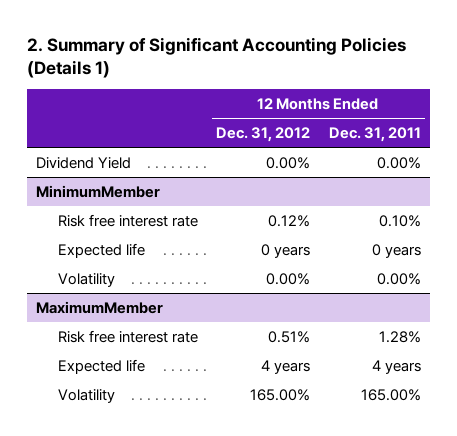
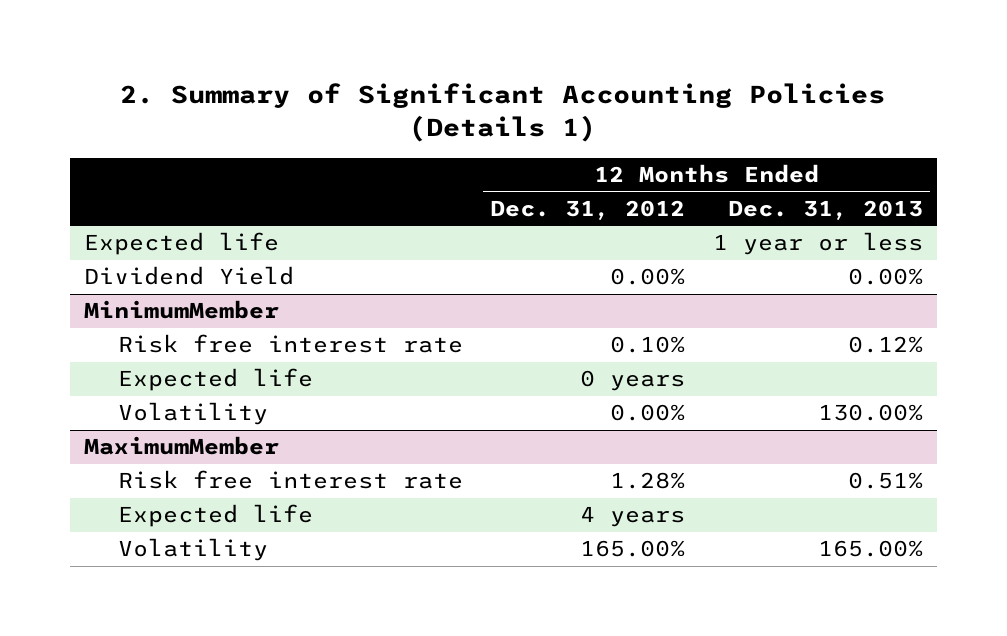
[328,126,421,142] Dec. 31, 2011 -> none
none -> [727,199,923,220] Dec. 31, 2013
none -> [83,232,279,256] Expected life
[268,214,311,227] 0.12% -> [610,336,686,354] 0.10%
[268,330,311,343] 0.51% -> [610,472,686,490] 1.28%

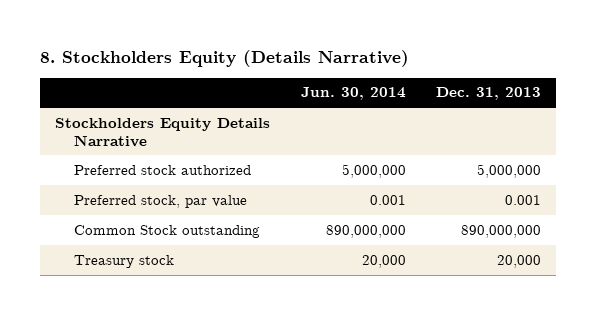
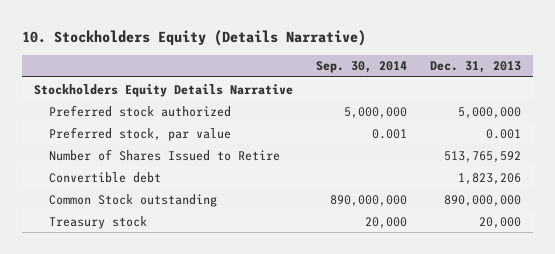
[39,49,409,67] 8. Stockholders Equity (Details Narrative) -> [22,29,367,46] 10. Stockholders Equity (Details Narrative)
[300,87,406,101] Jun. 30, 2014 -> none
none -> [315,61,407,74] Sep. 30, 2014
none -> [49,148,281,161] Number of Shares Issued to Retire
none -> [49,171,162,183] Convertible debt

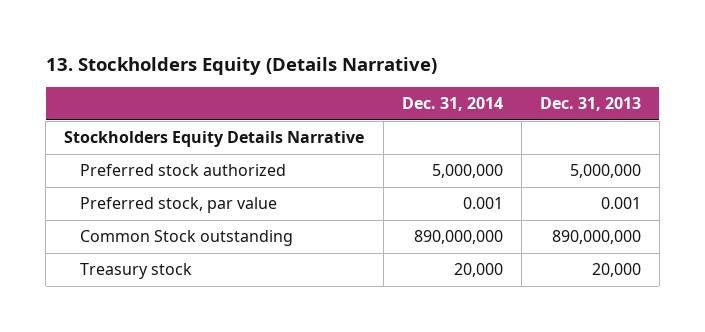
[22,29,367,46] 10. Stockholders Equity (Details Narrative) -> [45,56,437,75] 13. Stockholders Equity (Details Narrative)
[315,61,407,74] Sep. 30, 2014 -> none
none -> [401,97,503,112] Dec. 31, 2014
[49,148,281,161] Number of Shares Issued to Retire -> none
[49,171,162,183] Convertible debt -> none

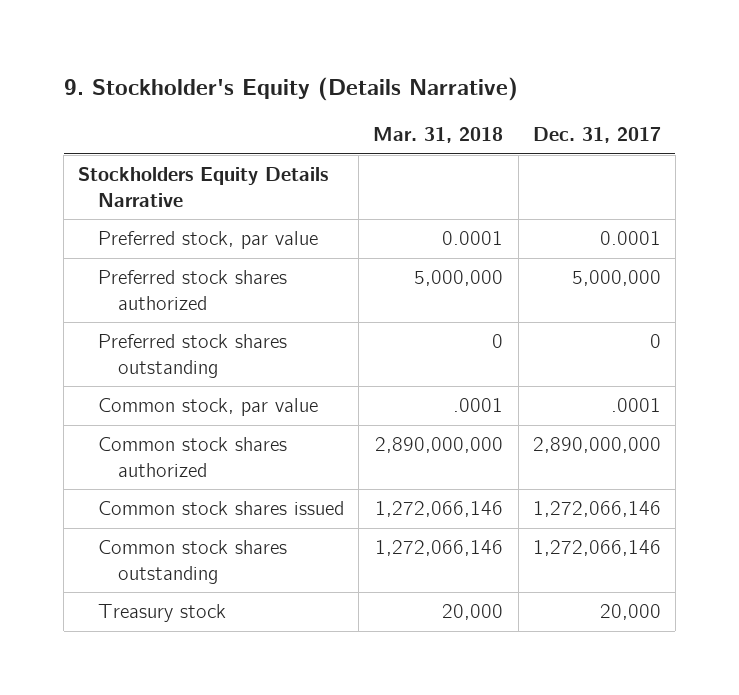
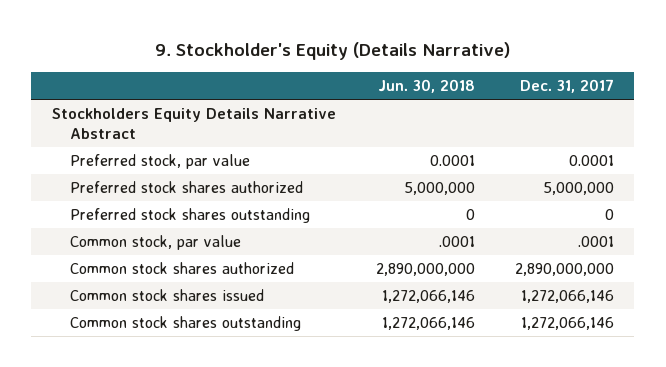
[373,127,504,144] Mar. 31, 2018 -> none
none -> [377,79,475,94] Jun. 30, 2018
[78,167,329,207] Stockholders Equity Details Narrative -> [51,108,336,139] Stockholders Equity Details Narrative Abstract
[98,604,227,623] Treasury stock -> none

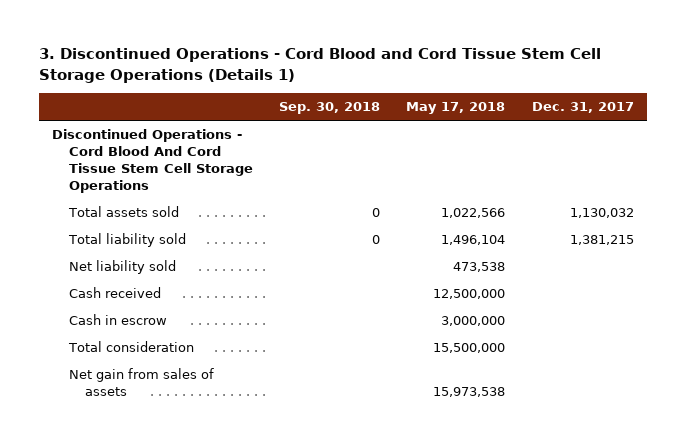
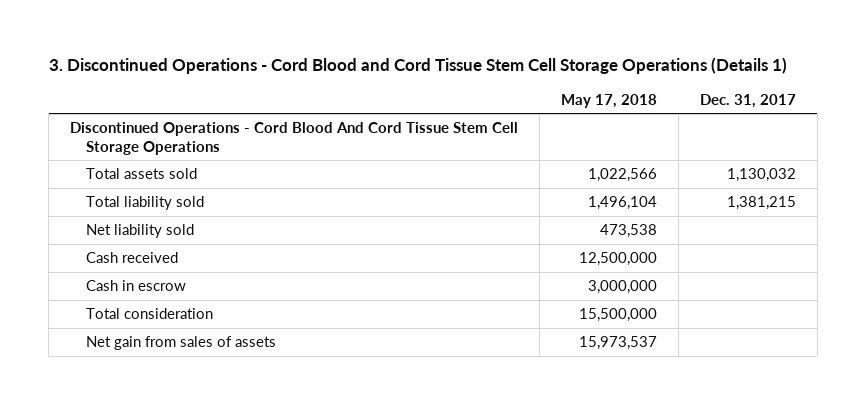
[279,102,381,115] Sep. 30, 2018 -> none
[433,387,506,398] 15,973,538 -> [579,336,658,351] 15,973,537

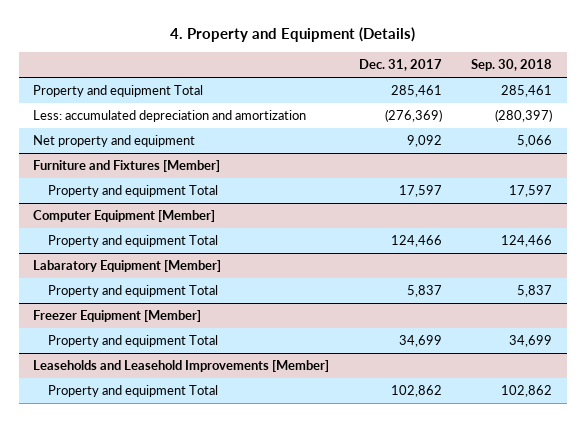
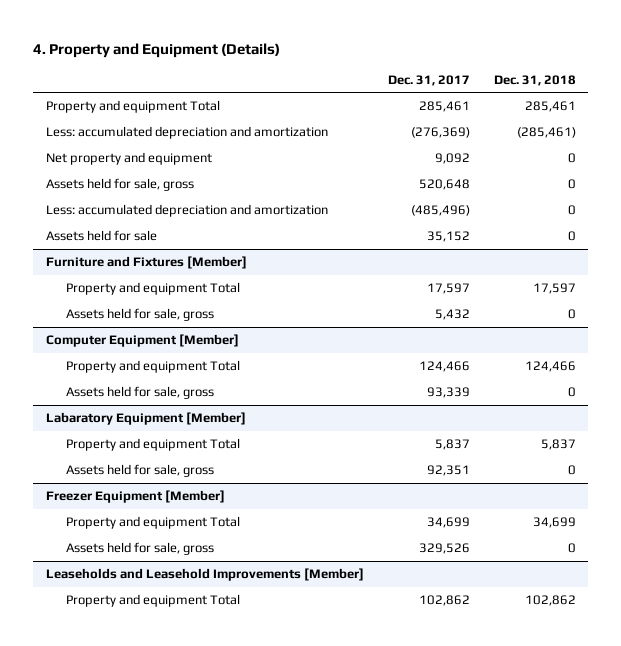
[470,58,552,71] Sep. 30, 2018 -> none
none -> [493,74,576,86] Dec. 31, 2018
none -> [45,177,194,191] Assets held for sale, gross
none -> [45,203,328,217] Less: accumulated depreciation and amortization
none -> [45,229,157,241] Assets held for sale
none -> [66,307,215,321] Assets held for sale, gross
none -> [66,385,215,399] Assets held for sale, gross
none -> [66,463,215,477] Assets held for sale, gross
none -> [66,541,215,555] Assets held for sale, gross

